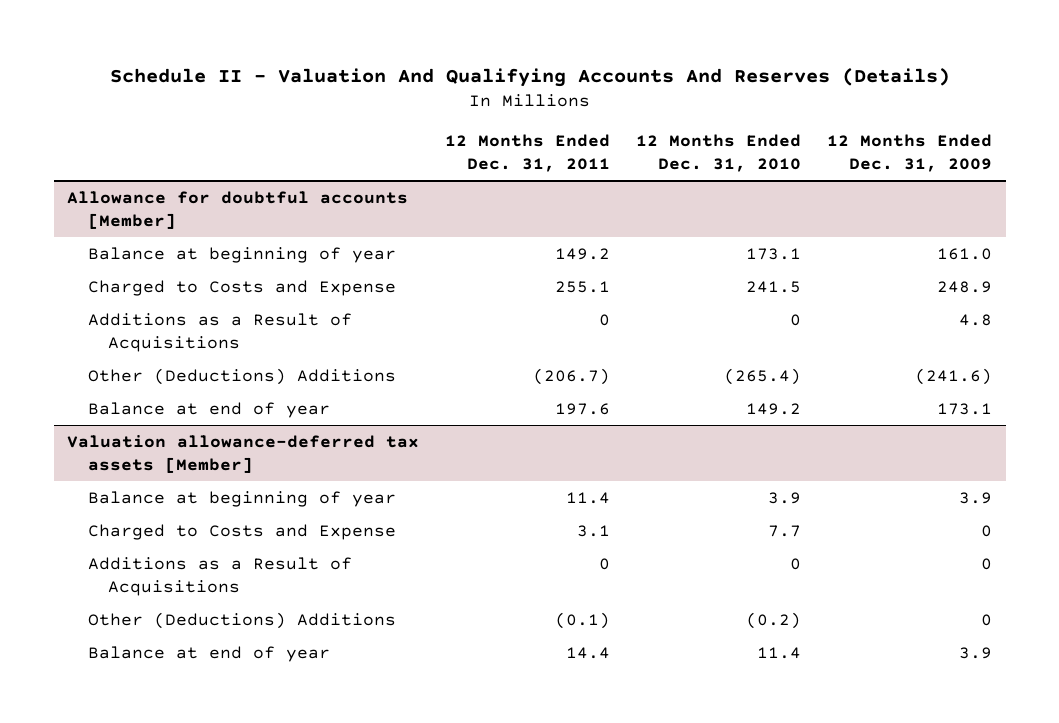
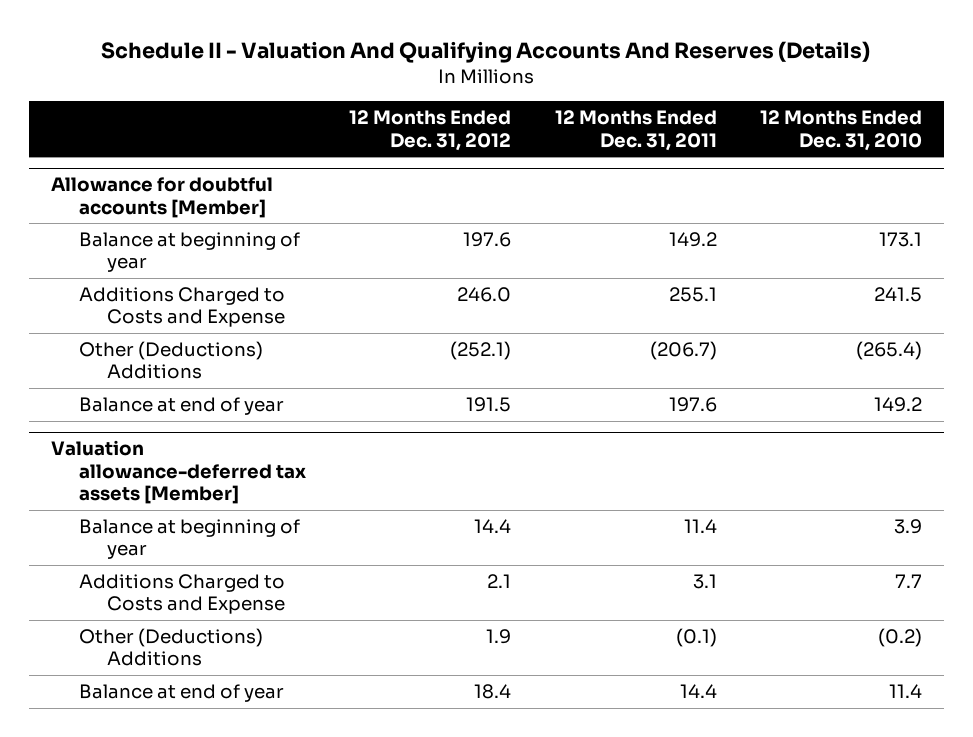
[827,133,993,172] 12 Months Ended Dec. 31, 2009 -> none
none -> [349,110,512,151] 12 Months Ended Dec. 31, 2012
[87,312,352,352] Additions as a Result of Acquisitions -> none
[87,279,396,296] Charged to Costs and Expense -> [79,287,286,328] Additions Charged to Costs and Expense
[87,556,352,596] Additions as a Result of Acquisitions -> none
[87,523,396,540] Charged to Costs and Expense -> [79,574,286,615] Additions Charged to Costs and Expense

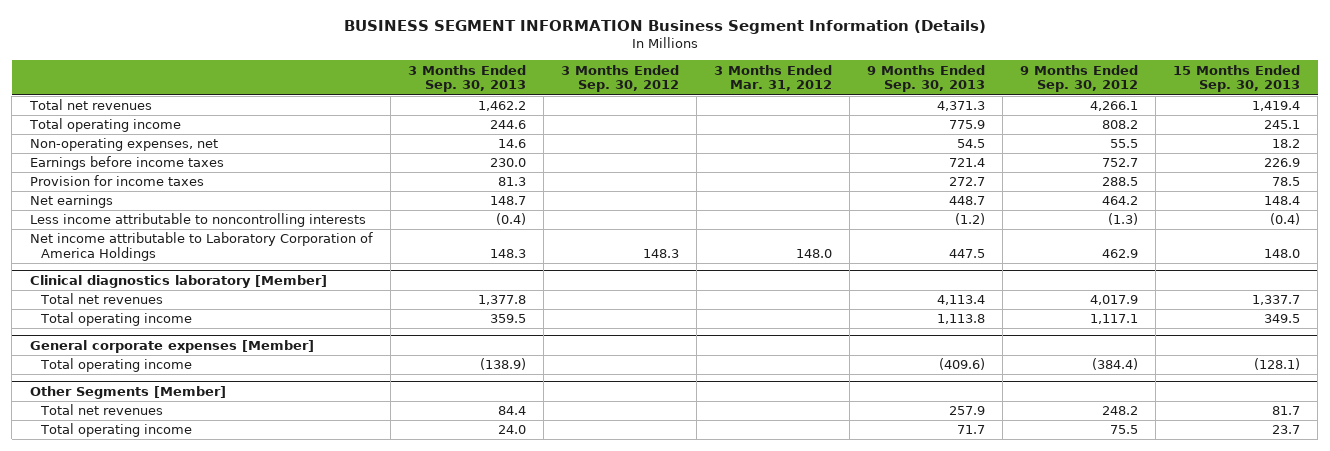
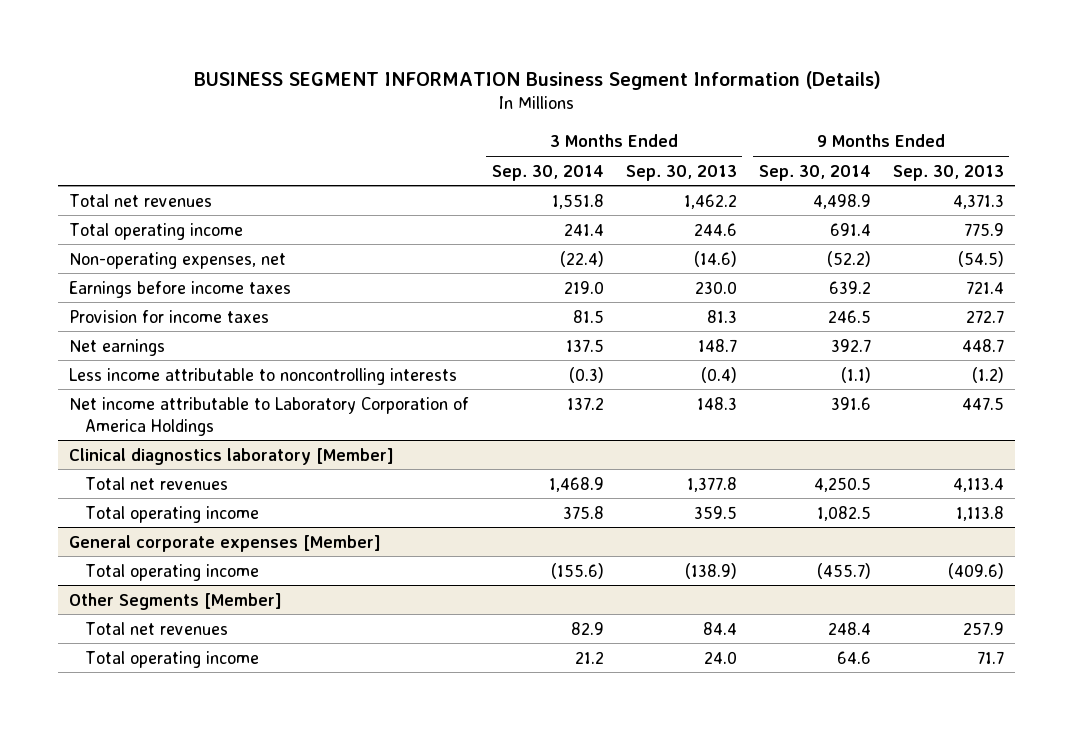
[560,64,679,93] 3 Months Ended Sep. 30, 2012 -> none
[713,64,832,92] 3 Months Ended Mar. 31, 2012 -> none
[1020,64,1139,93] 9 Months Ended Sep. 30, 2012 -> none
[1173,64,1301,93] 15 Months Ended Sep. 30, 2013 -> none
none -> [491,164,604,181] Sep. 30, 2014
none -> [758,164,871,181] Sep. 30, 2014
[497,139,526,149] 14.6 -> [693,250,737,267] (14.6)
[956,139,985,149] 54.5 -> [957,250,1004,267] (54.5)

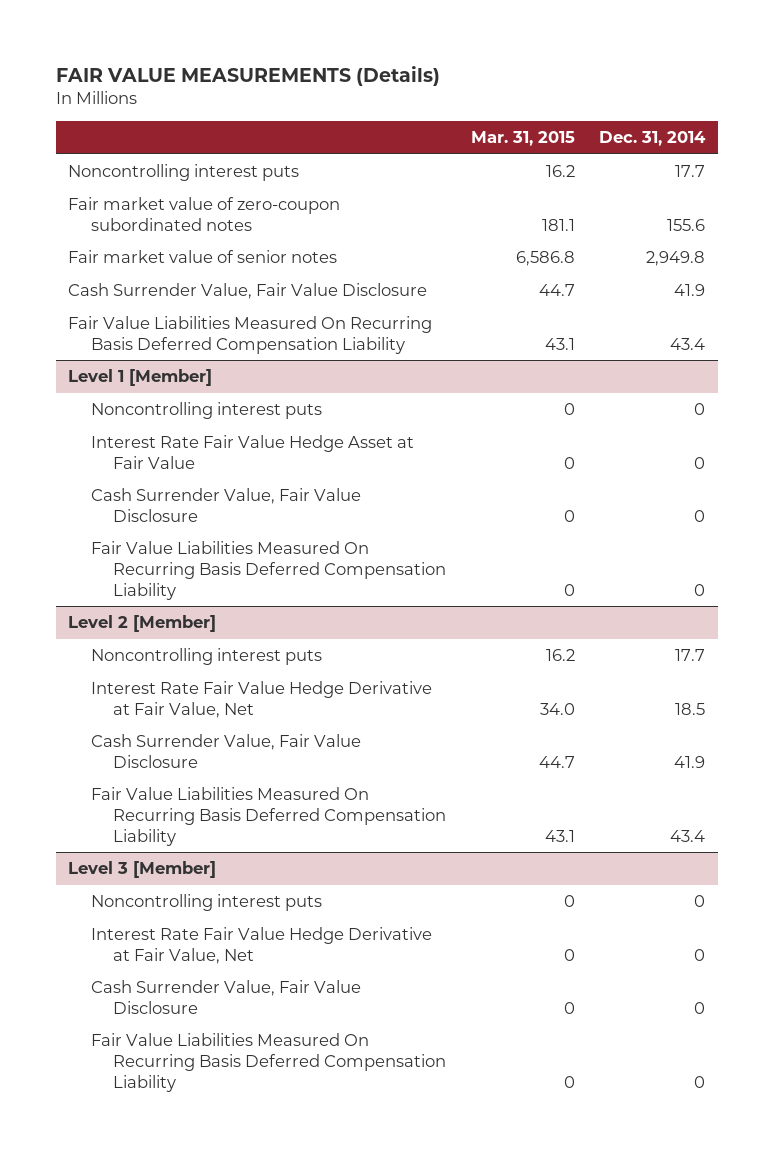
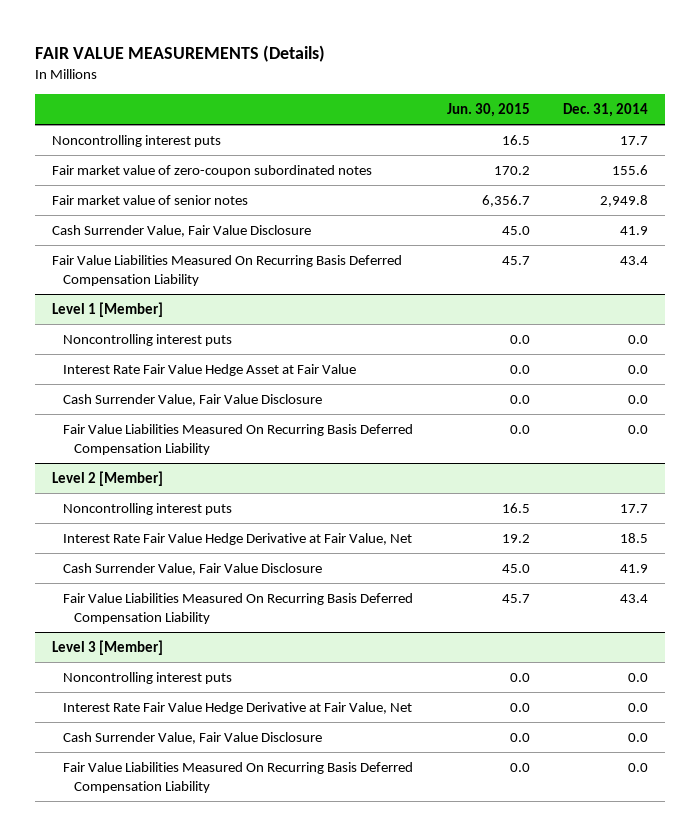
[470,131,575,147] Mar. 31, 2015 -> none
none -> [446,103,530,118] Jun. 30, 2015
[694,403,706,416] 0 -> [628,334,649,344] 0.0
[694,456,706,469] 0 -> [628,364,649,374] 0.0
[694,509,706,522] 0 -> [628,394,649,404] 0.0
[694,583,706,596] 0 -> [628,424,649,434] 0.0
[694,895,706,908] 0 -> [628,672,649,682] 0.0
[694,948,706,961] 0 -> [628,702,649,712] 0.0
[694,1001,706,1014] 0 -> [628,732,649,742] 0.0
[694,1075,706,1088] 0 -> [628,762,649,772] 0.0

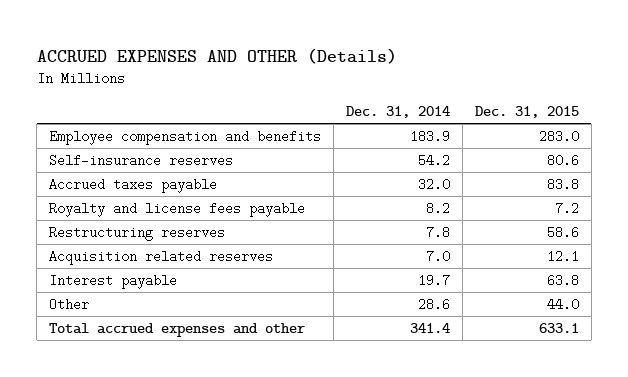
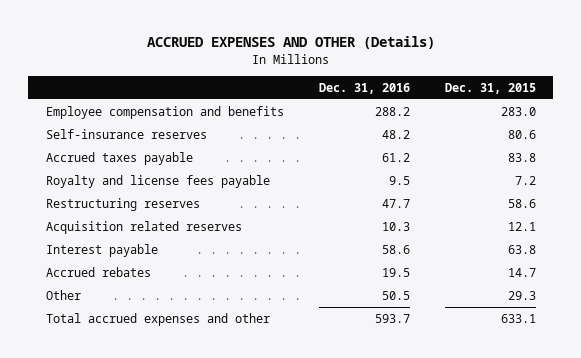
[346,106,451,119] Dec. 31, 2014 -> none
none -> [318,82,410,94] Dec. 31, 2016
none -> [45,266,151,277] Accrued rebates
[546,297,579,311] 44.0 -> [507,290,536,300] 29.3

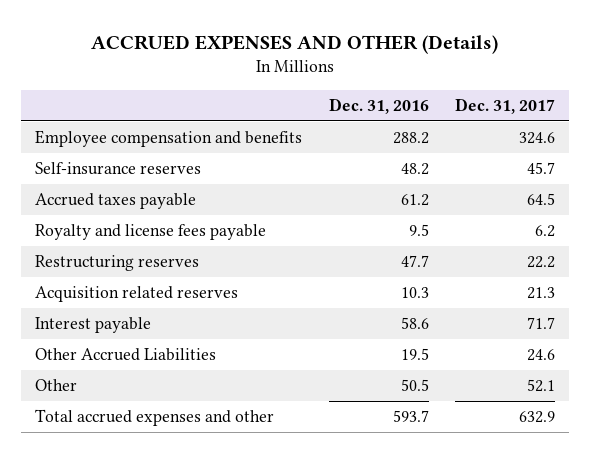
[444,82,536,94] Dec. 31, 2015 -> none
none -> [455,98,556,115] Dec. 31, 2017
[45,266,151,277] Accrued rebates -> [34,348,216,362] Other Accrued Liabilities

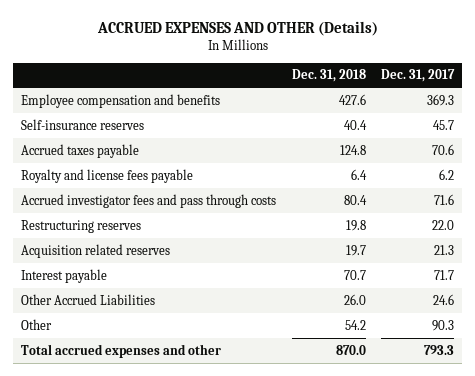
[328,98,429,115] Dec. 31, 2016 -> none
none -> [291,69,366,83] Dec. 31, 2018
[519,132,556,145] 324.6 -> [427,93,455,106] 369.3
[527,193,556,206] 64.5 -> [432,143,455,155] 70.6
none -> [20,193,276,208] Accrued investigator fees and pass through costs
[527,256,556,269] 22.2 -> [432,219,455,230] 22.0
[527,379,556,393] 52.1 -> [432,319,455,331] 90.3
[519,411,556,424] 632.9 -> [424,344,455,355] 793.3

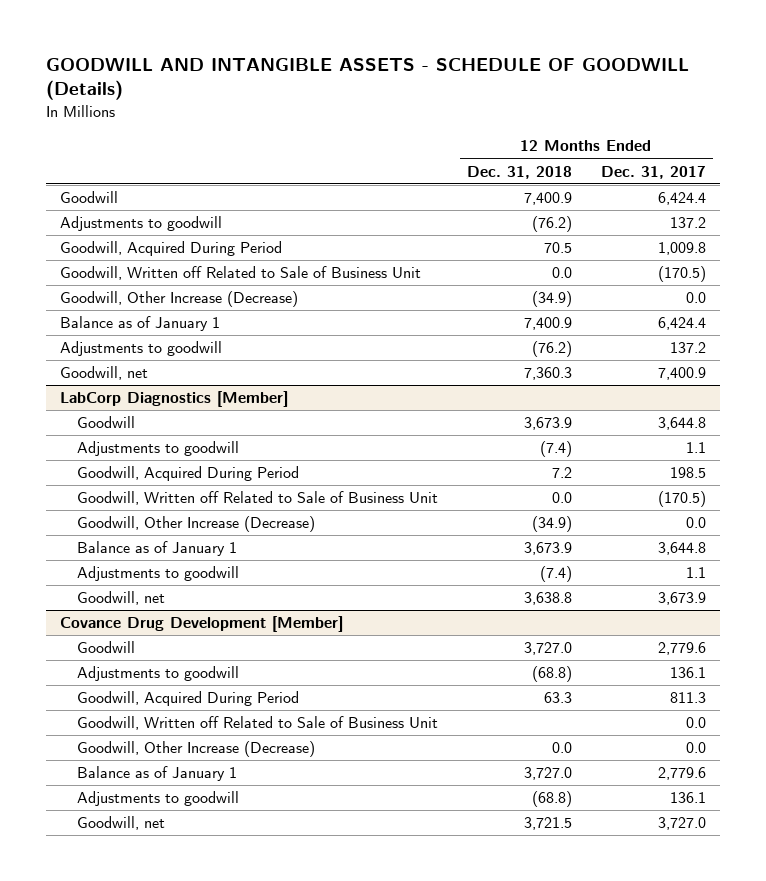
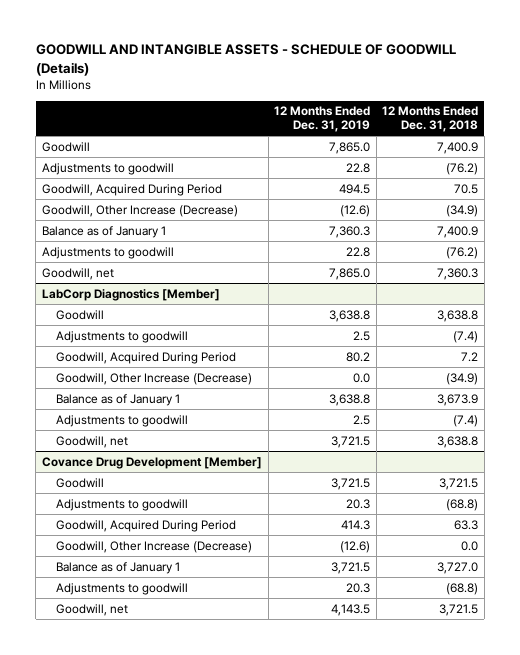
[600,165,706,179] Dec. 31, 2017 -> none
none -> [274,106,371,133] 12 Months Ended Dec. 31, 2019
[60,266,422,281] Goodwill, Written off Related to Sale of Business Unit -> none
[523,417,572,431] 3,673.9 -> [437,309,479,322] 3,638.8
[76,491,438,506] Goodwill, Written off Related to Sale of Business Unit -> none
[523,642,572,656] 3,727.0 -> [439,477,479,490] 3,721.5
[76,716,438,731] Goodwill, Written off Related to Sale of Business Unit -> none

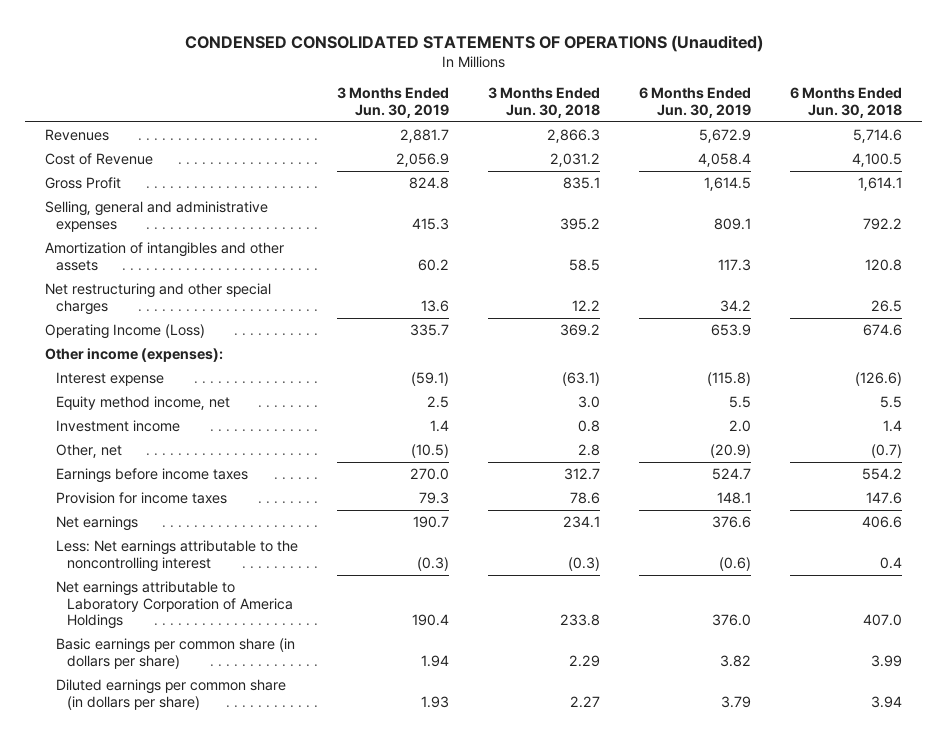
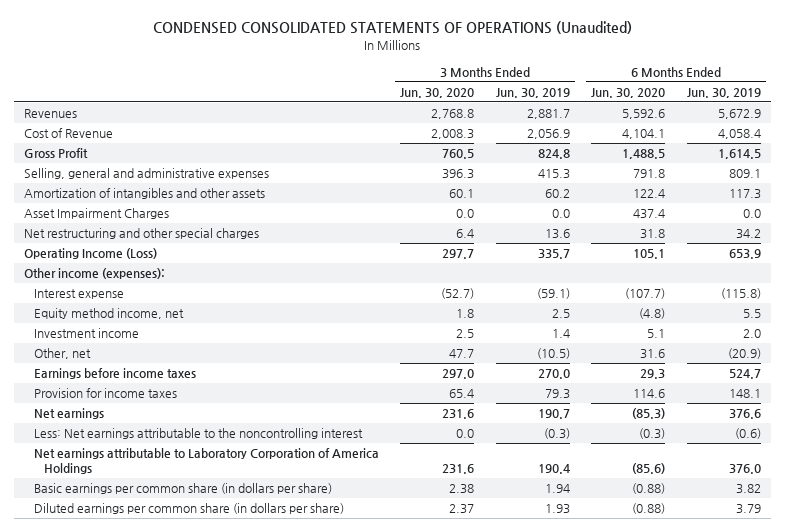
[488,87,601,118] 3 Months Ended Jun. 30, 2018 -> none
[790,87,903,118] 6 Months Ended Jun. 30, 2018 -> none
none -> [400,87,475,98] Jun. 30, 2020
none -> [591,87,666,98] Jun. 30, 2020
none -> [24,208,170,220] Asset Impairment Charges

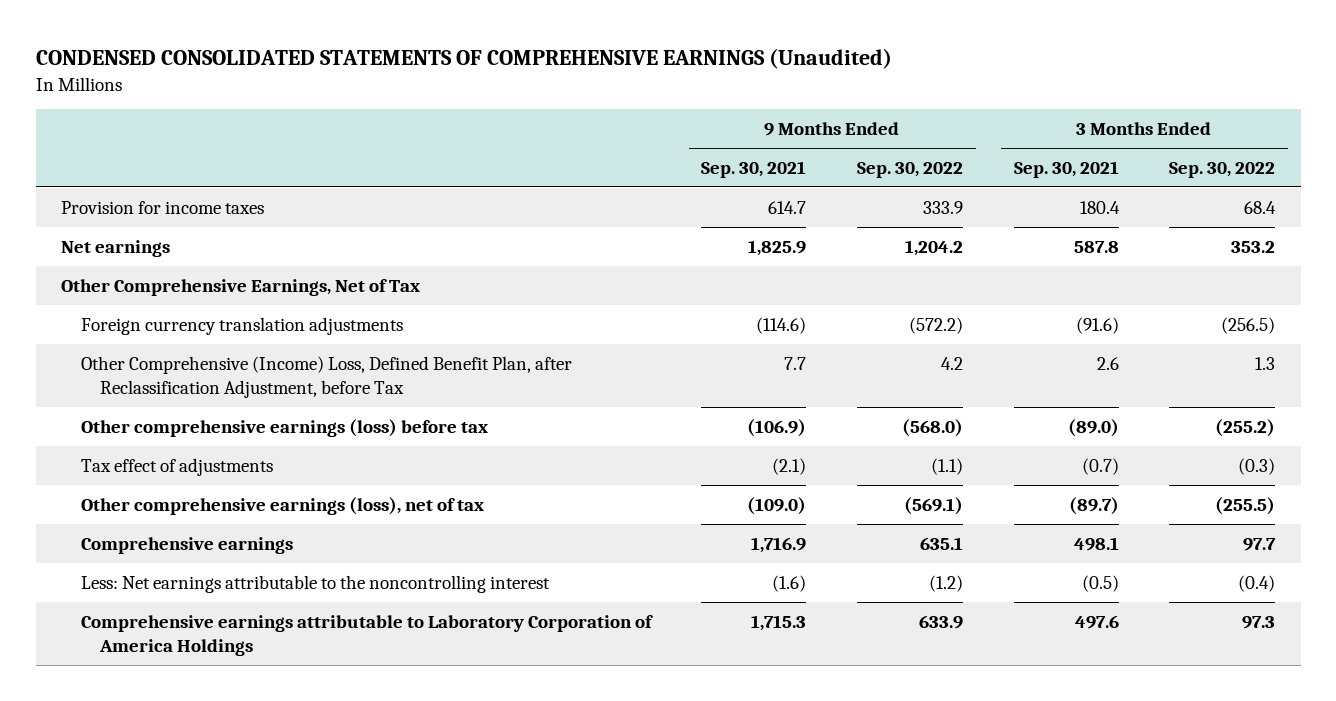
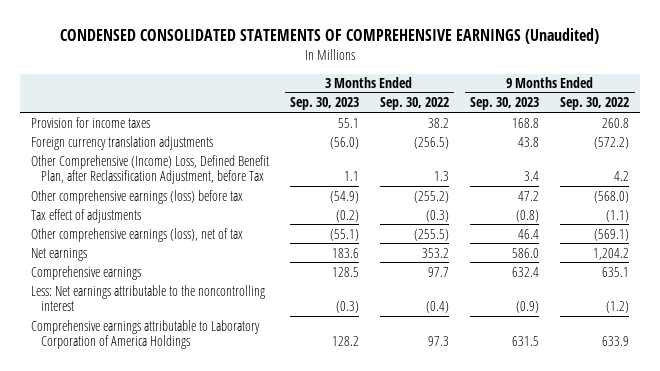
[701,160,807,178] Sep. 30, 2021 -> none
[1013,160,1119,178] Sep. 30, 2021 -> none
none -> [289,97,359,111] Sep. 30, 2023
none -> [470,97,540,111] Sep. 30, 2023
[61,278,421,296] Other Comprehensive Earnings, Net of Tax -> none
[923,200,964,214] 333.9 -> [602,117,630,128] 260.8
[1244,200,1277,214] 68.4 -> [428,117,450,128] 38.2
[61,239,171,257] Net earnings -> [30,247,87,261] Net earnings

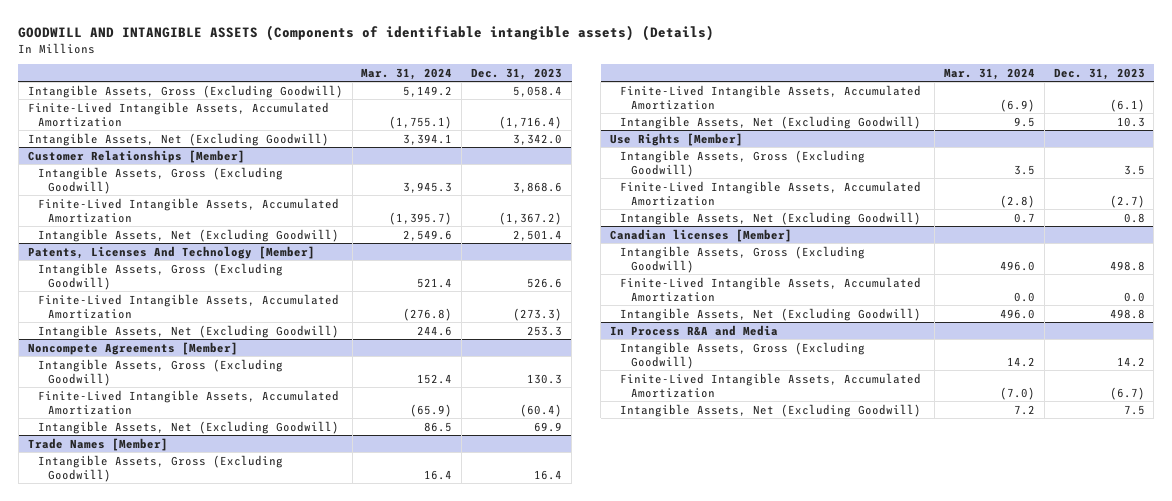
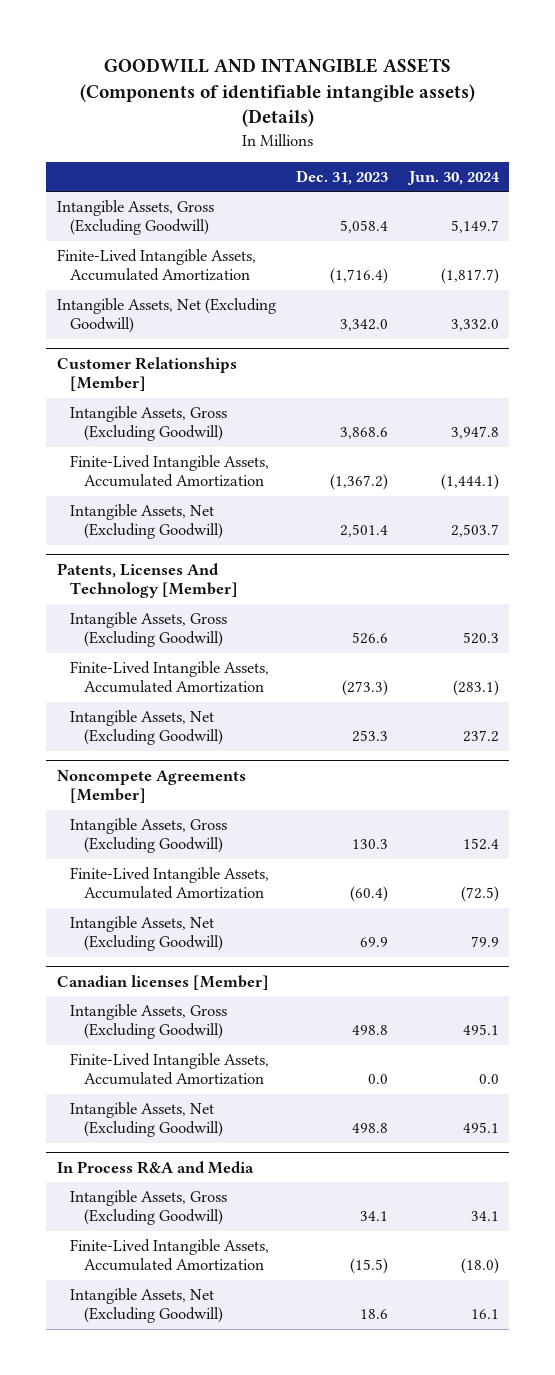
[361,67,453,80] Mar. 31, 2024 -> none
none -> [406,171,500,186] Jun. 30, 2024
[27,437,168,451] Trade Names [Member] -> none
[38,454,284,482] Intangible Assets, Gross (Excluding Goodwill) -> none
[620,84,922,110] Finite-Lived Intangible Assets, Accumulated Amortization -> none
[620,115,922,129] Intangible Assets, Net (Excluding Goodwill) -> none
[610,132,744,146] Use Rights [Member] -> none
[620,149,866,177] Intangible Assets, Gross (Excluding Goodwill) -> none
[620,180,922,206] Finite-Lived Intangible Assets, Accumulated Amortization -> none
[620,211,922,225] Intangible Assets, Net (Excluding Goodwill) -> none
[1116,356,1145,367] 14.2 -> [360,1211,389,1222] 34.1
[1109,386,1145,400] (6.7) -> [350,1258,389,1275] (15.5)
[1123,404,1145,415] 7.5 -> [360,1309,389,1320] 18.6

